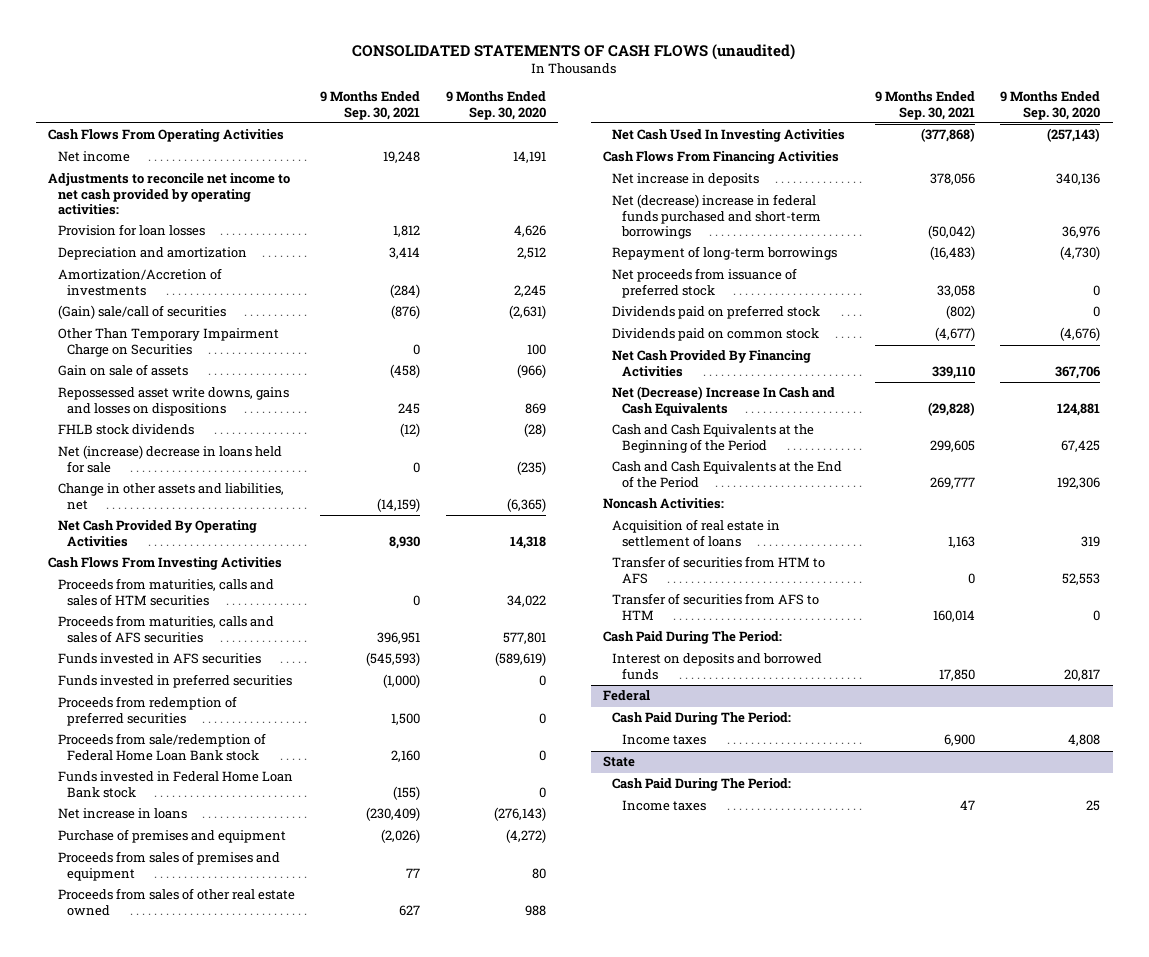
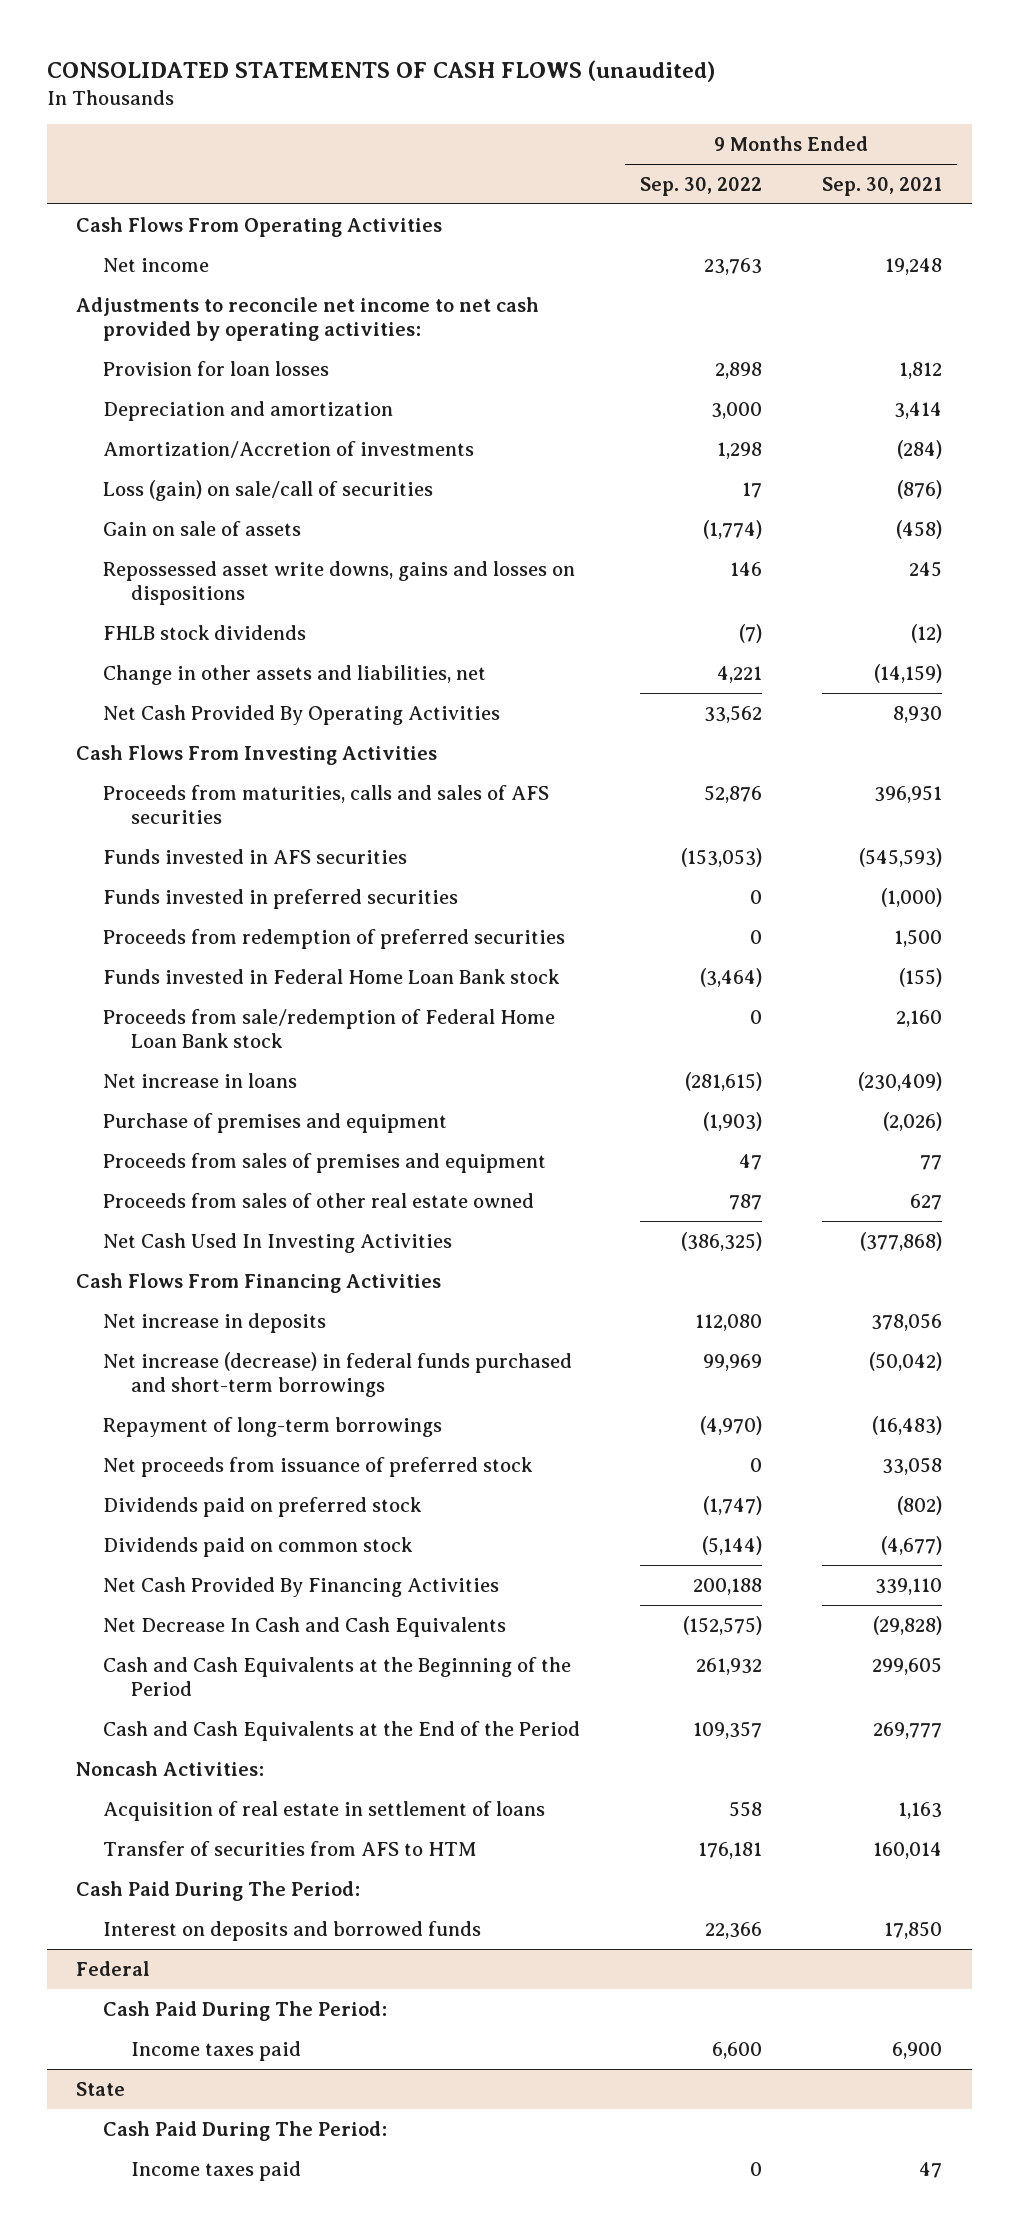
[445,91,546,120] 9 Months Ended Sep. 30, 2020 -> none
none -> [640,177,763,197] Sep. 30, 2022
[57,328,279,357] Other Than Temporary Impairment Charge on Securities -> none
[57,305,226,320] (Gain) sale/call of securities -> [103,479,434,501] Loss (gain) on sale/call of securities
[57,445,282,473] Net (increase) decrease in loans held for sale -> none
[57,578,274,606] Proceeds from maturities, calls and sales of HTM securities -> none
[57,733,266,761] Proceeds from sale/redemption of Federal Home Loan Bank stock -> [103,1008,556,1048] Proceeds from sale/redemption of Federal Home Loan Bank stock
[612,194,821,239] Net (decrease) increase in federal funds purchased and short-term borrowings -> [103,1351,573,1397] Net increase (decrease) in federal funds purchased and short-term borrowings
[612,386,836,416] Net (Decrease) Increase In Cash and Cash Equivalents -> [103,1616,507,1637] Net Decrease In Cash and Cash Equivalents
[612,556,826,584] Transfer of securities from HTM to AFS -> none
[621,734,706,746] Income taxes -> [130,2040,301,2061] Income taxes paid
[621,800,706,812] Income taxes -> [130,2160,301,2181] Income taxes paid

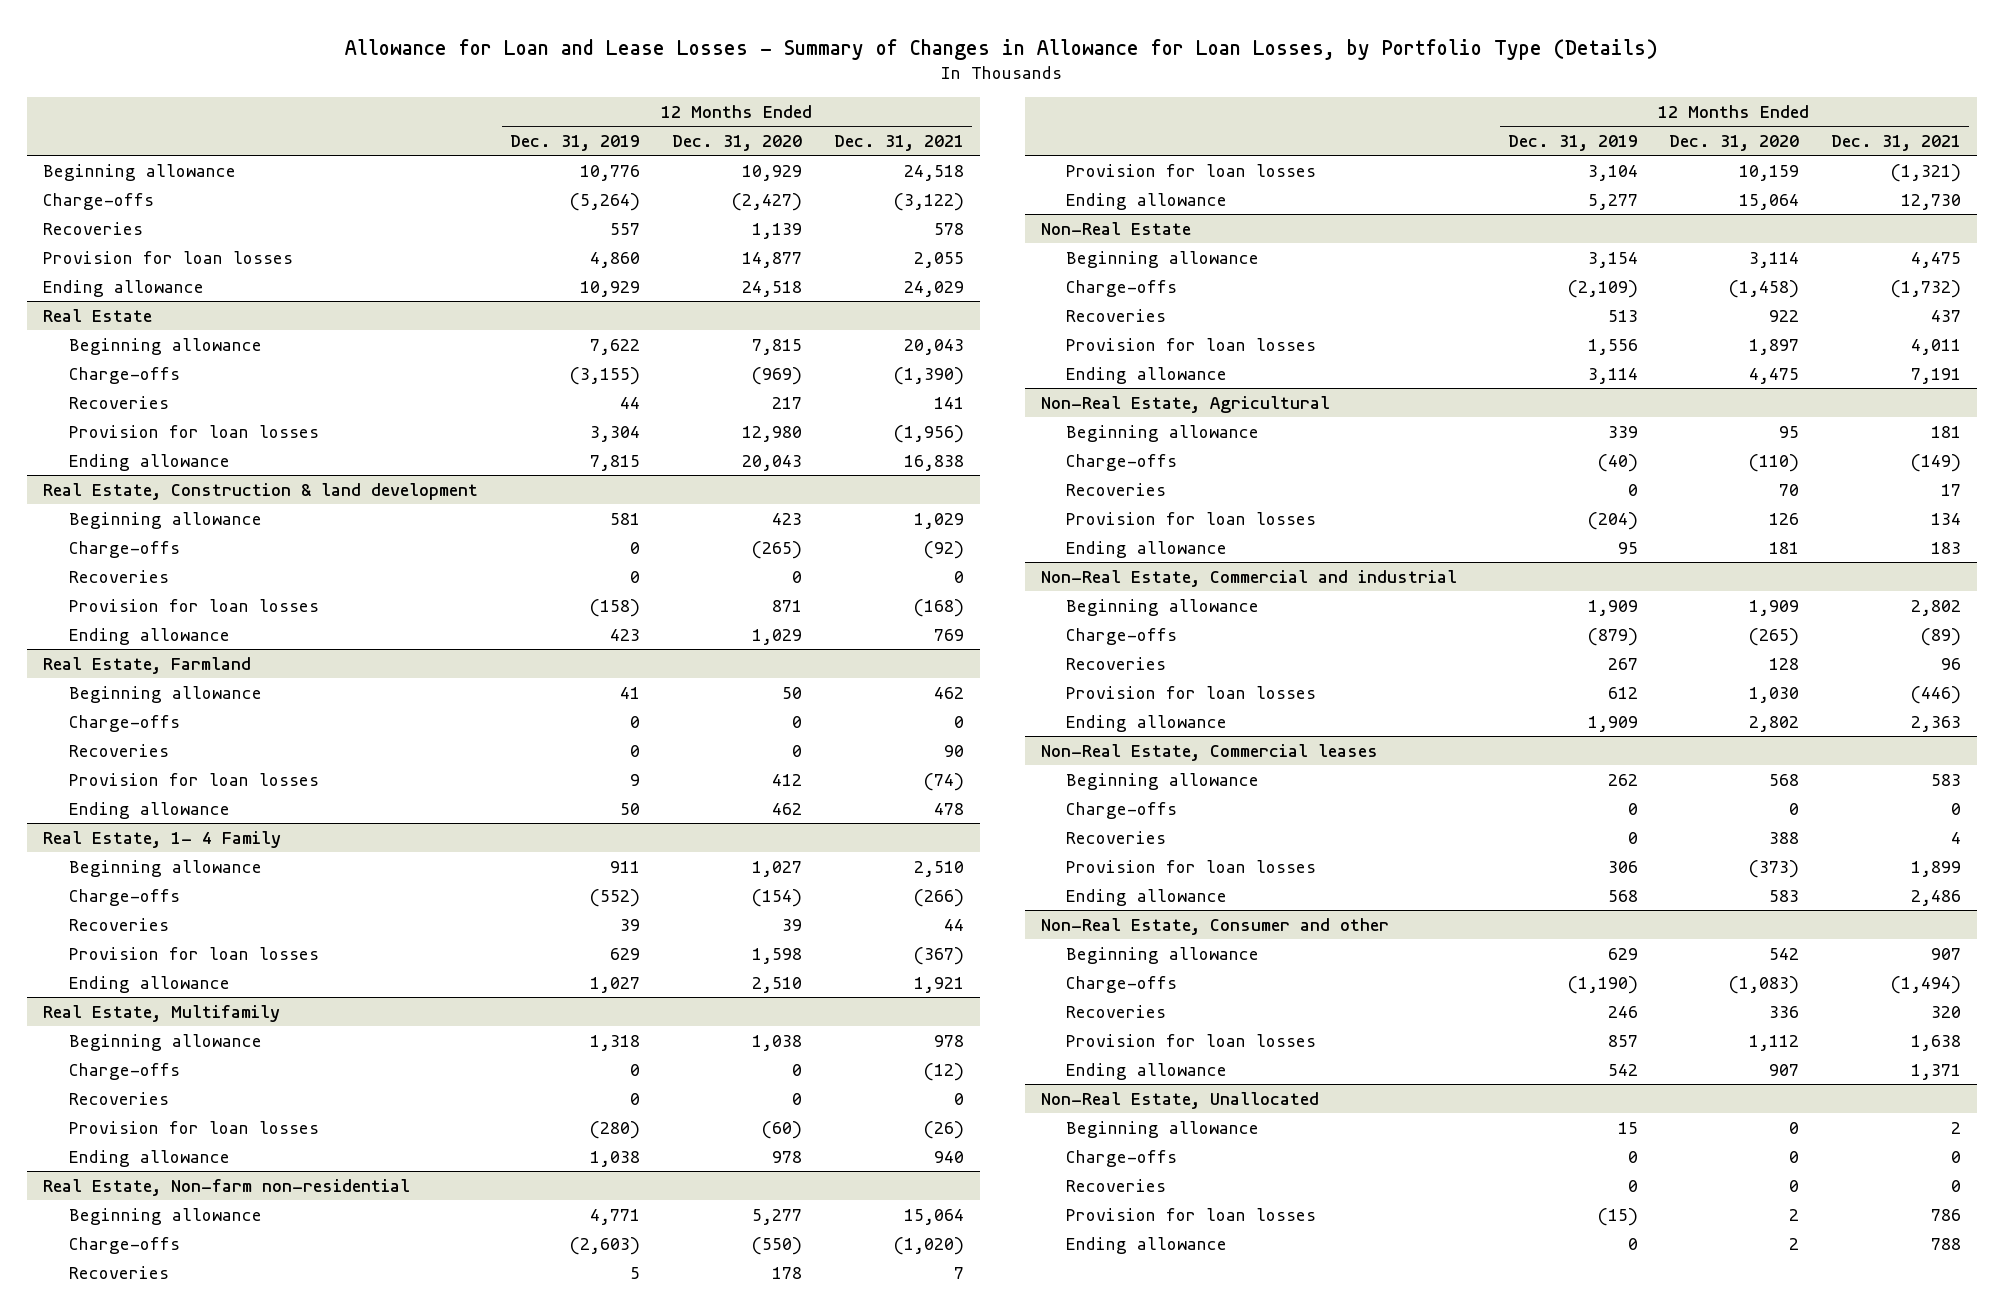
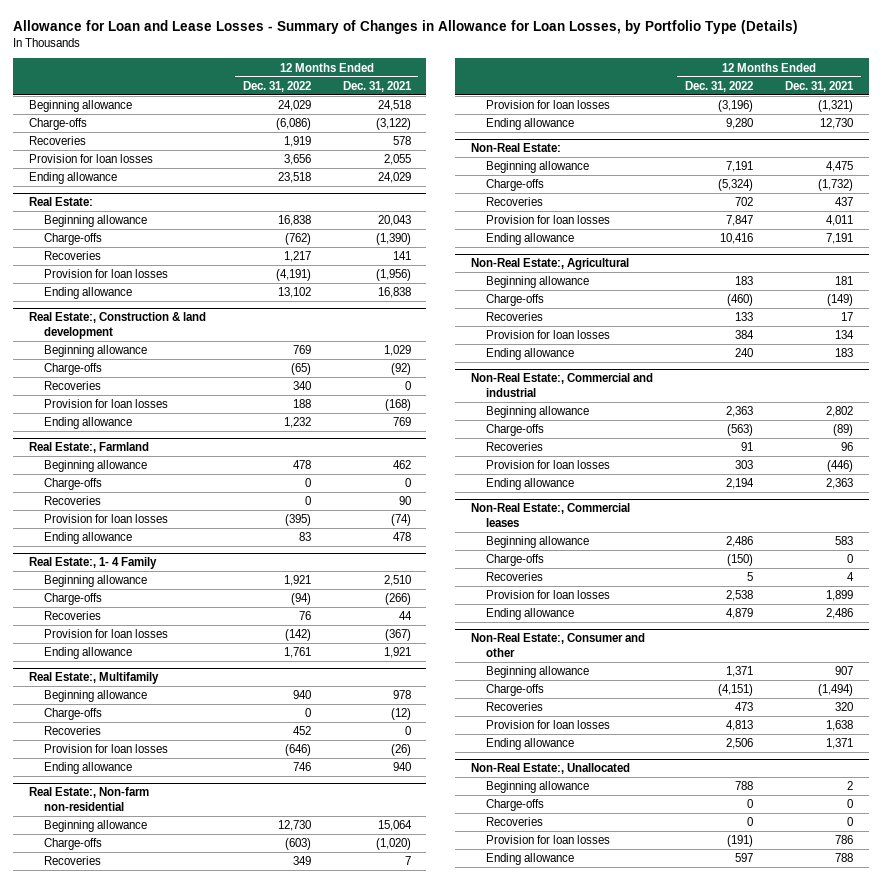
[510,134,641,151] Dec. 31, 2019 -> none
[672,134,803,151] Dec. 31, 2020 -> none
none -> [242,80,311,92] Dec. 31, 2022
[43,308,153,322] Real Estate -> [29,197,94,207] Real Estate:
[43,482,479,500] Real Estate, Construction & land development -> [29,312,207,339] Real Estate:, Construction & land development
[43,656,252,674] Real Estate, Farmland -> [29,442,150,454] Real Estate:, Farmland
[43,830,282,848] Real Estate, 1- 4 Family -> [29,557,158,570] Real Estate:, 1- 4 Family
[43,1004,281,1022] Real Estate, Multifamily -> [29,672,160,685] Real Estate:, Multifamily
[43,1178,411,1196] Real Estate, Non-farm non-residential -> [29,787,150,811] Real Estate:, Non-farm non-residential
[1040,221,1191,235] Non-Real Estate -> [471,143,562,153] Non-Real Estate:
[1040,395,1330,413] Non-Real Estate, Agricultural -> [471,258,630,271] Non-Real Estate:, Agricultural
[1040,569,1457,587] Non-Real Estate, Commercial and industrial -> [471,373,654,397] Non-Real Estate:, Commercial and industrial
[1040,743,1378,761] Non-Real Estate, Commercial leases -> [471,503,631,527] Non-Real Estate:, Commercial leases
[1040,917,1389,935] Non-Real Estate, Consumer and other -> [471,633,646,657] Non-Real Estate:, Consumer and other
[1040,1091,1319,1109] Non-Real Estate, Unallocated -> [471,763,631,775] Non-Real Estate:, Unallocated

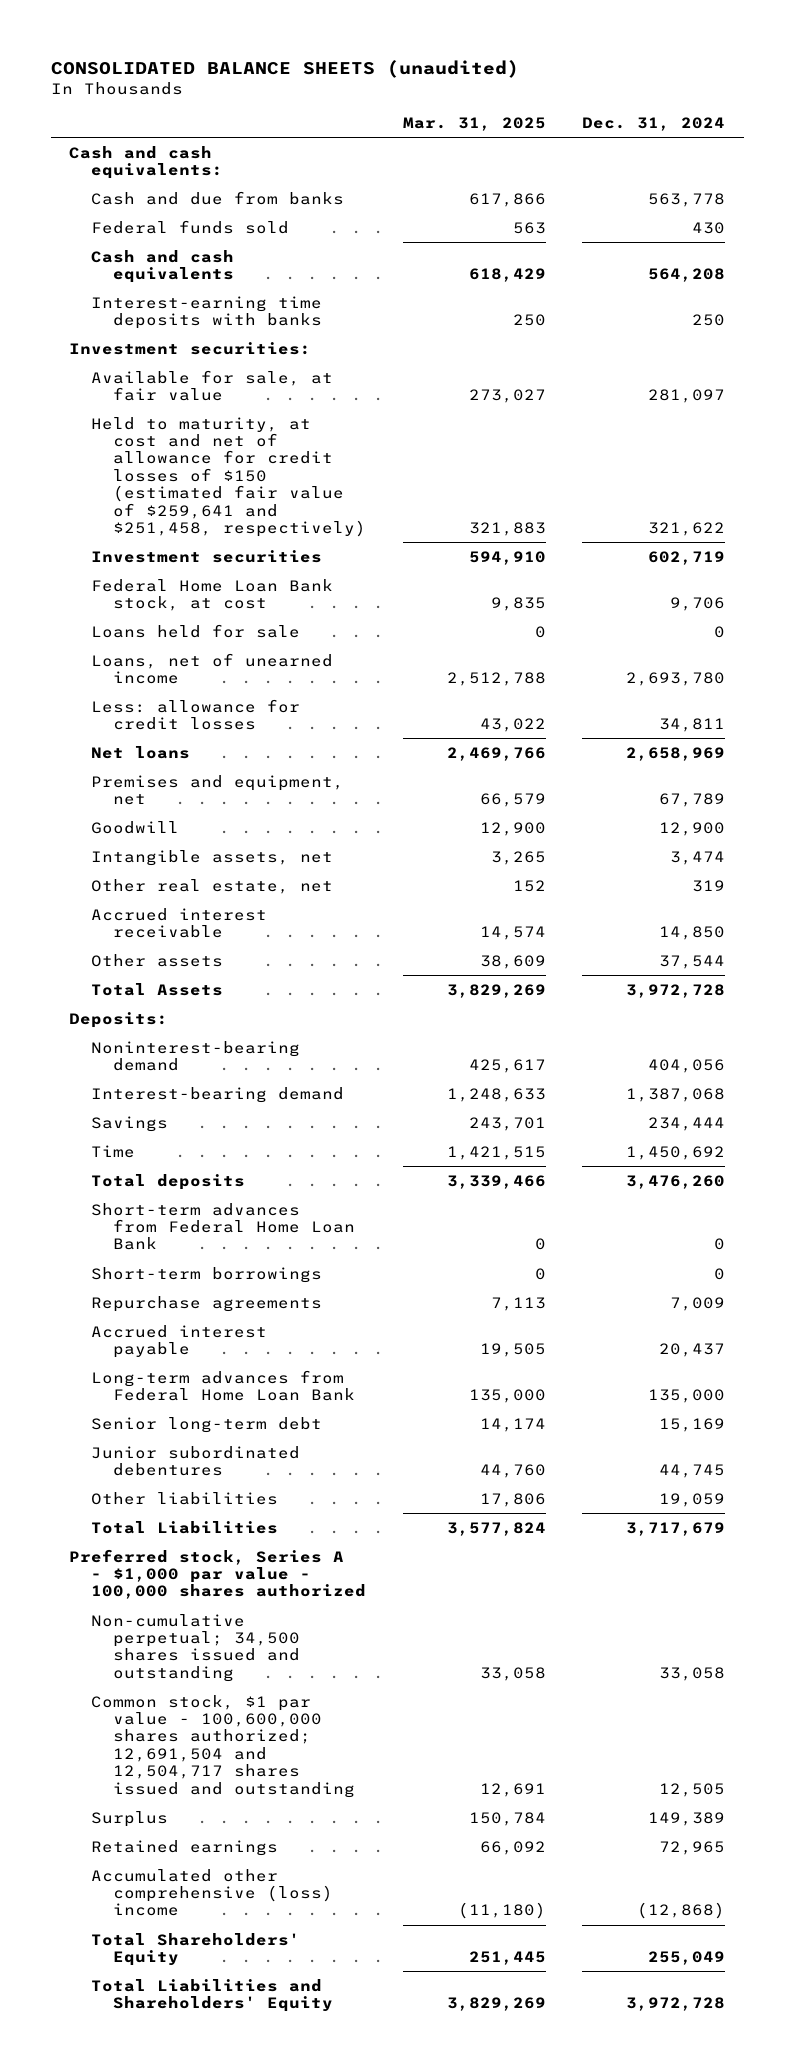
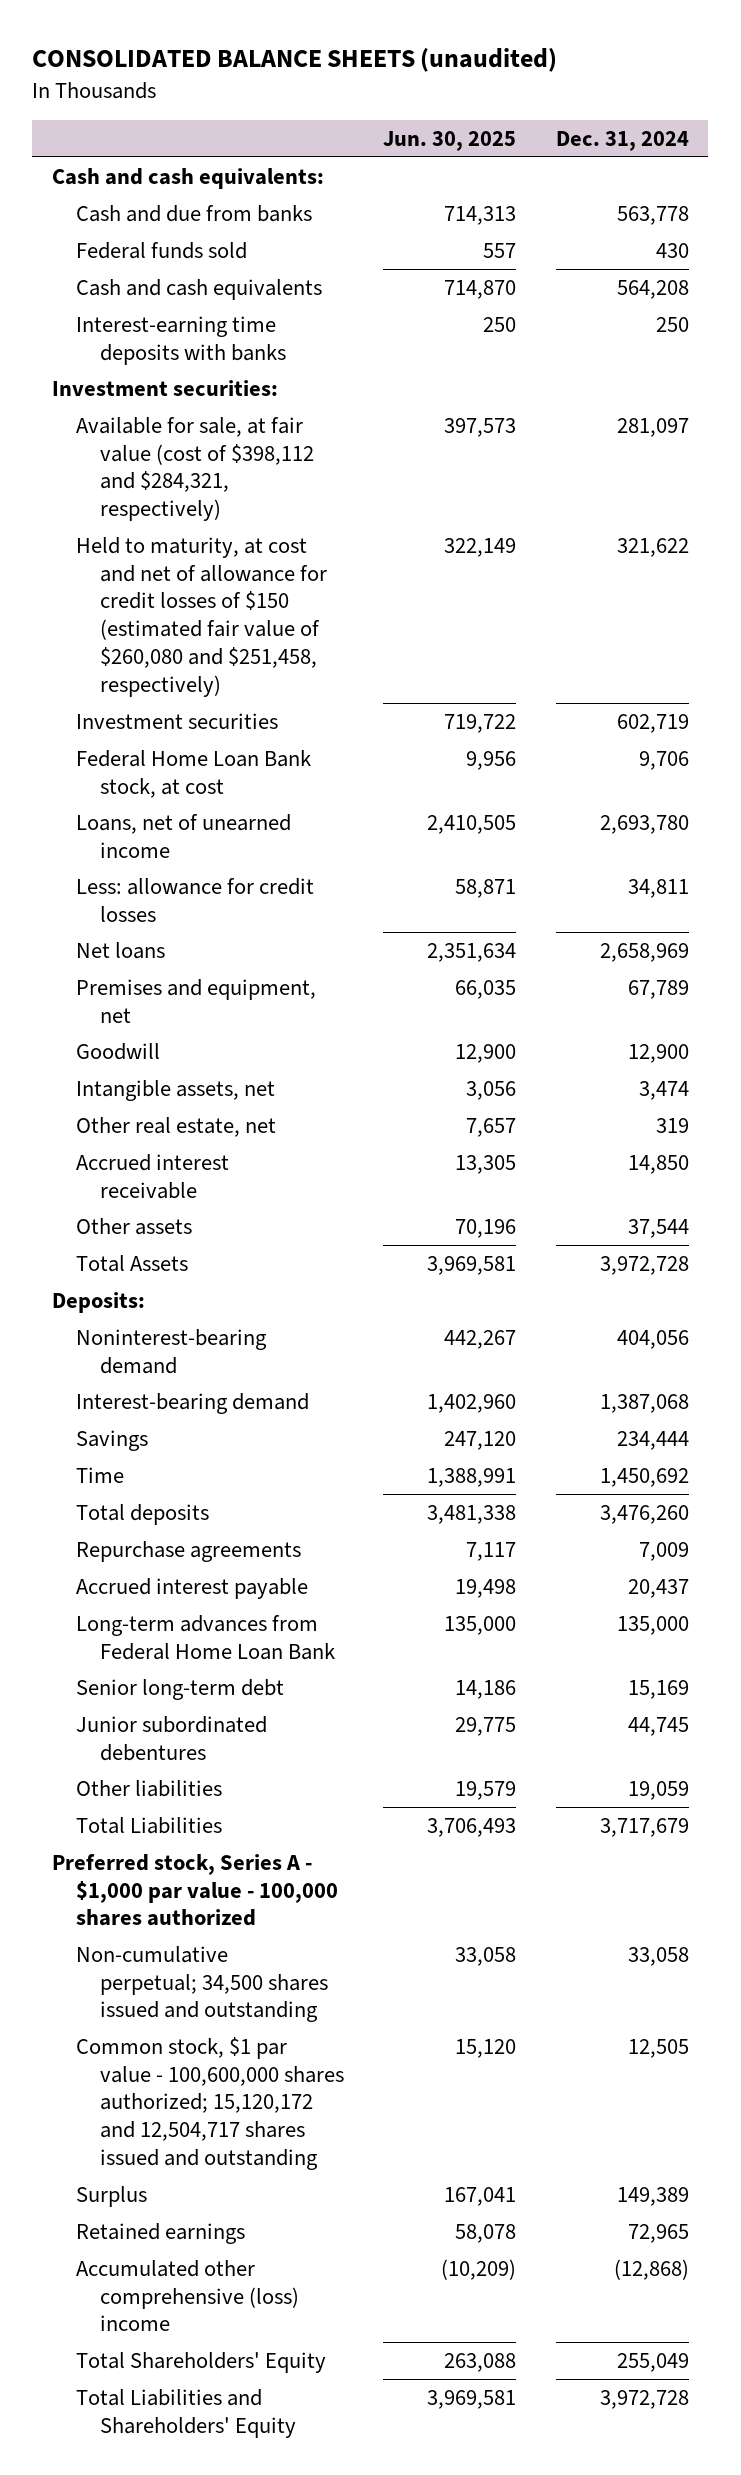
[402,117,546,132] Mar. 31, 2025 -> none
none -> [383,130,517,151] Jun. 30, 2025
[91,369,334,402] Available for sale, at fair value -> [76,416,314,522] Available for sale, at fair value (cost of $398,112 and $284,321, respectively)
[91,416,367,537] Held to maturity, at cost and net of allowance for credit losses of $150 (estimated fair value of $259,641 and $251,458, respectively) -> [76,536,327,698] Held to maturity, at cost and net of allowance for credit losses of $150 (estimated fair value of $260,080 and $251,458, respectively)
[91,623,301,638] Loans held for sale -> none
[91,1202,356,1251] Short-term advances from Federal Home Loan Bank -> none
[91,1266,323,1283] Short-term borrowings -> none
[91,1694,356,1798] Common stock, $1 par value - 100,600,000 shares authorized; 12,691,504 and 12,504,717 shares issued and outstanding -> [76,2036,344,2171] Common stock, $1 par value - 100,600,000 shares authorized; 15,120,172 and 12,504,717 shares issued and outstanding

